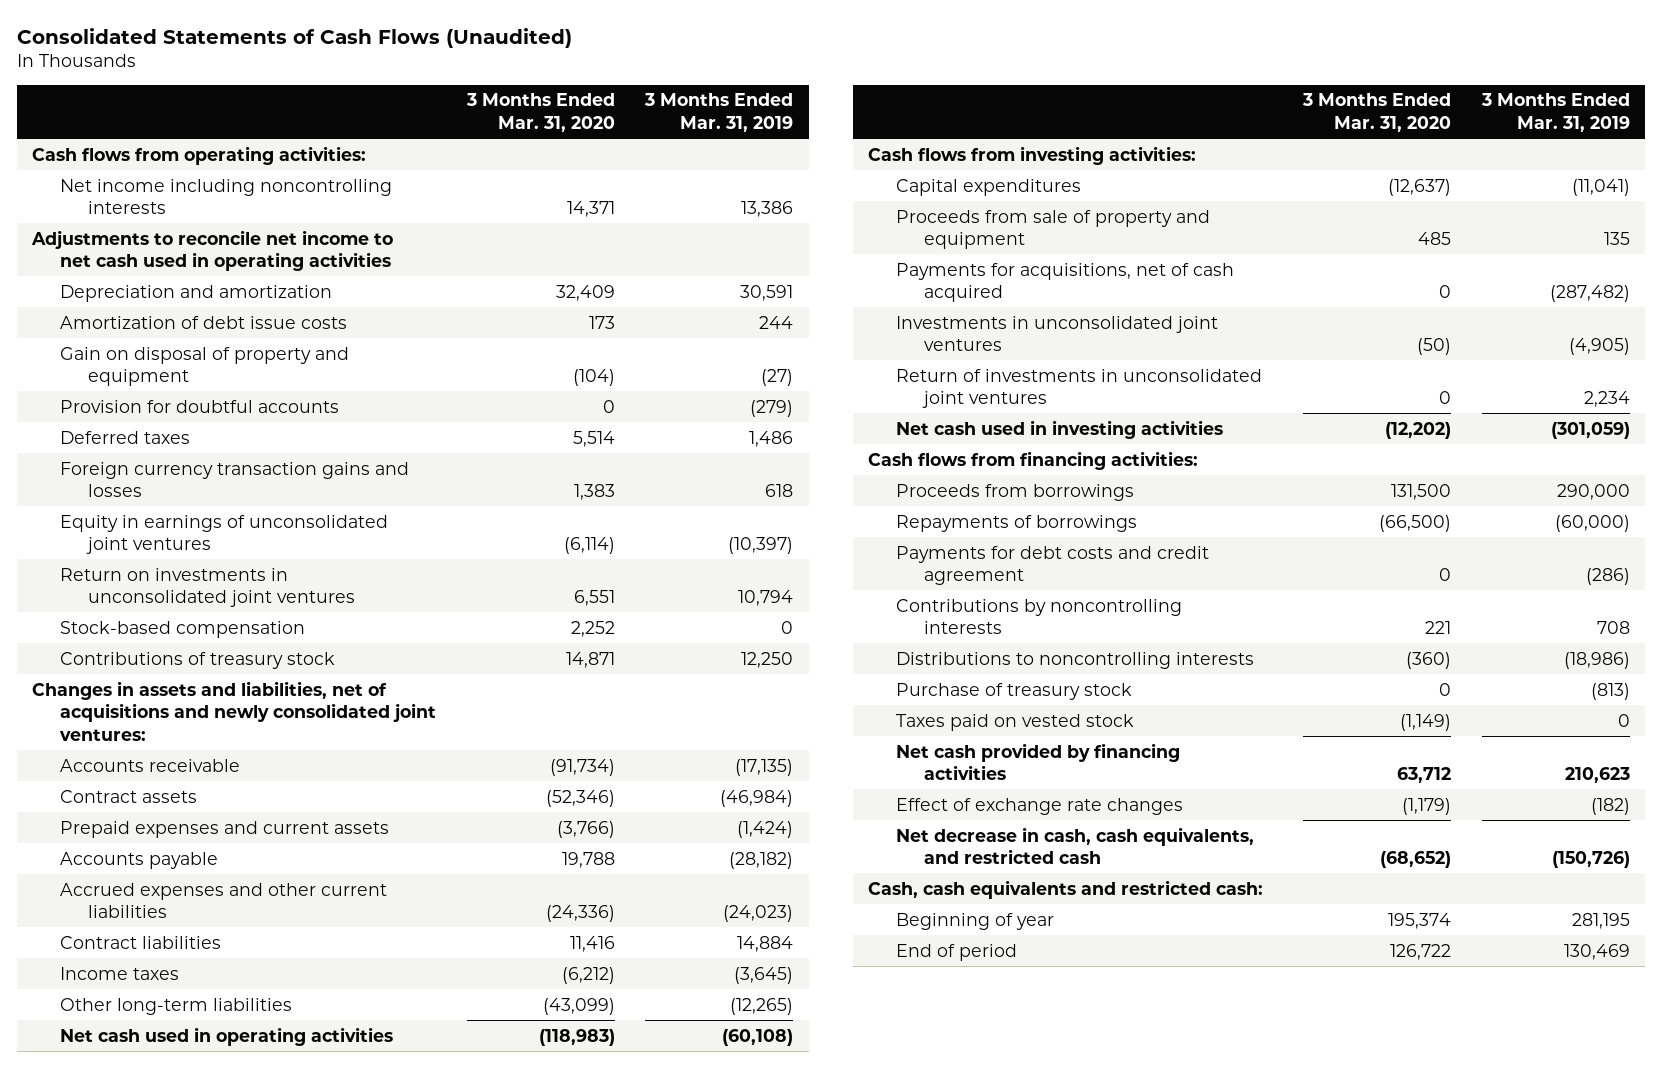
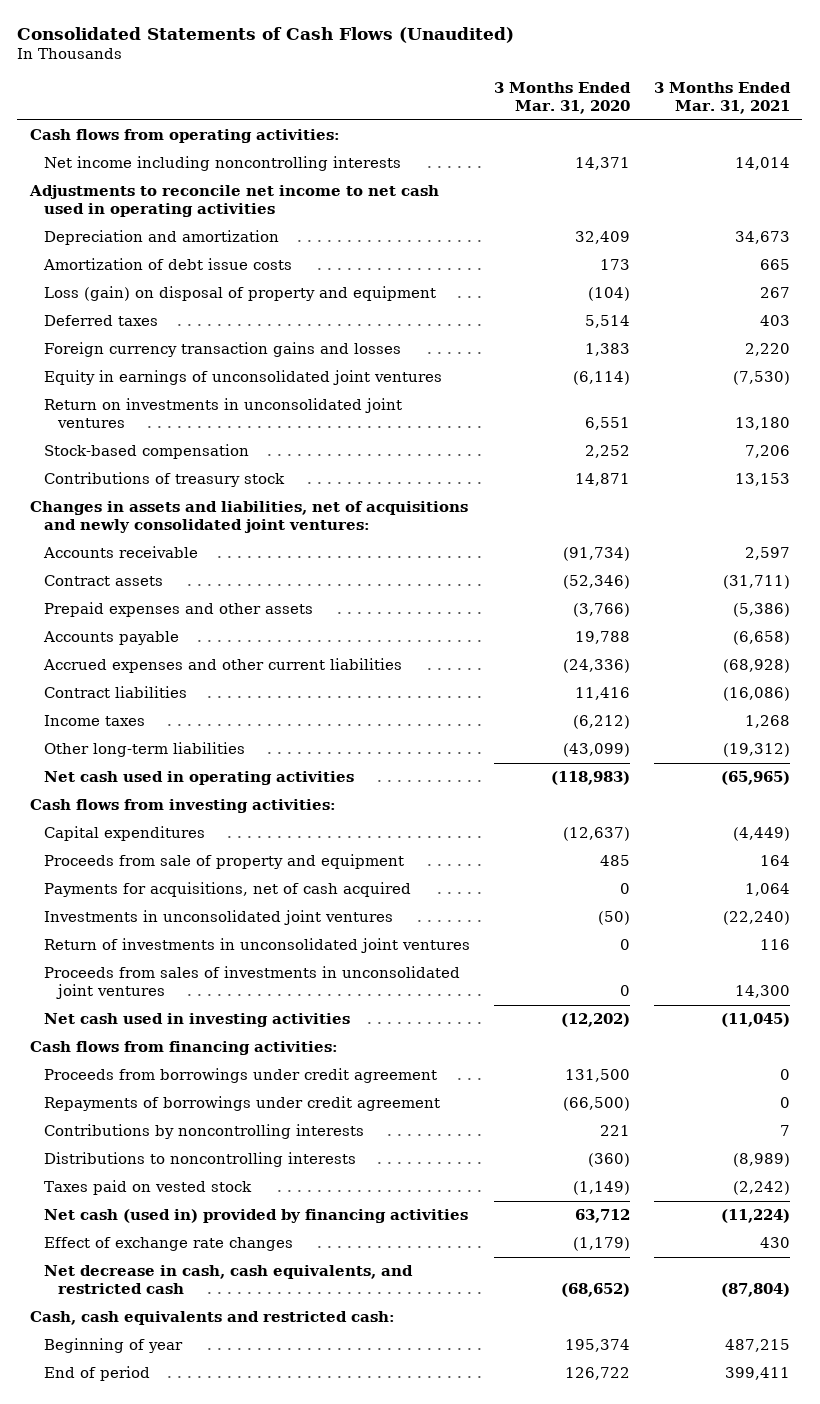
[644,93,794,133] 3 Months Ended Mar. 31, 2019 -> none
none -> [654,81,792,114] 3 Months Ended Mar. 31, 2021
[59,399,339,413] Provision for doubtful accounts -> none
[59,346,349,387] Gain on disposal of property and equipment -> [43,286,436,302] Loss (gain) on disposal of property and equipment
[59,820,389,838] Prepaid expenses and current assets -> [43,602,313,618] Prepaid expenses and other assets
none -> [43,966,460,1000] Proceeds from sales of investments in unconsolidated joint ventures
[896,545,1210,586] Payments for debt costs and credit agreement -> none
[896,483,1135,501] Proceeds from borrowings -> [43,1068,437,1084] Proceeds from borrowings under credit agreement
[896,514,1138,532] Repayments of borrowings -> [43,1096,440,1112] Repayments of borrowings under credit agreement
[896,682,1133,700] Purchase of treasury stock -> none
[896,742,1181,781] Net cash provided by financing activities -> [43,1209,468,1224] Net cash (used in) provided by financing activities

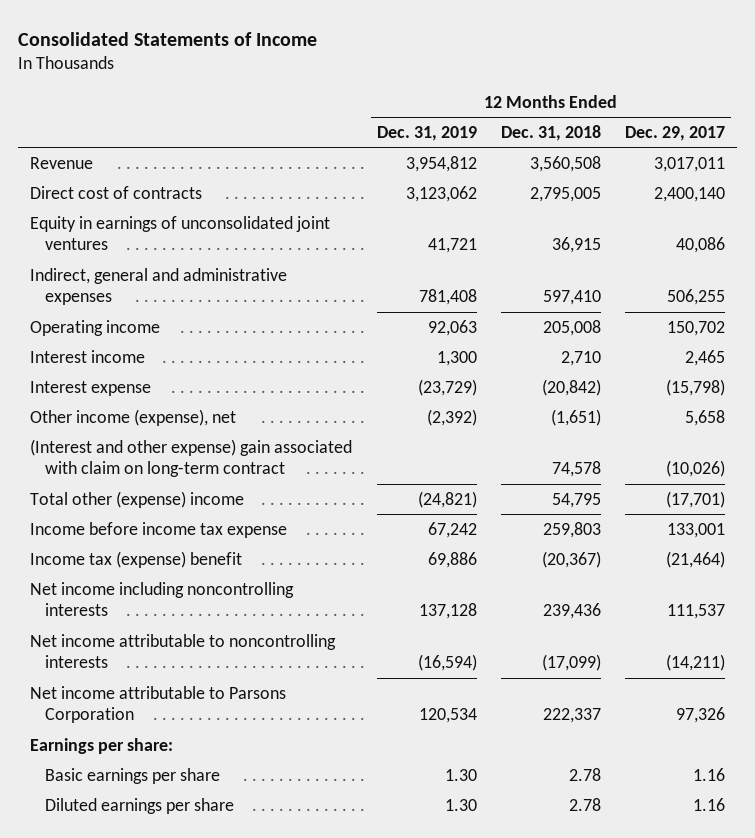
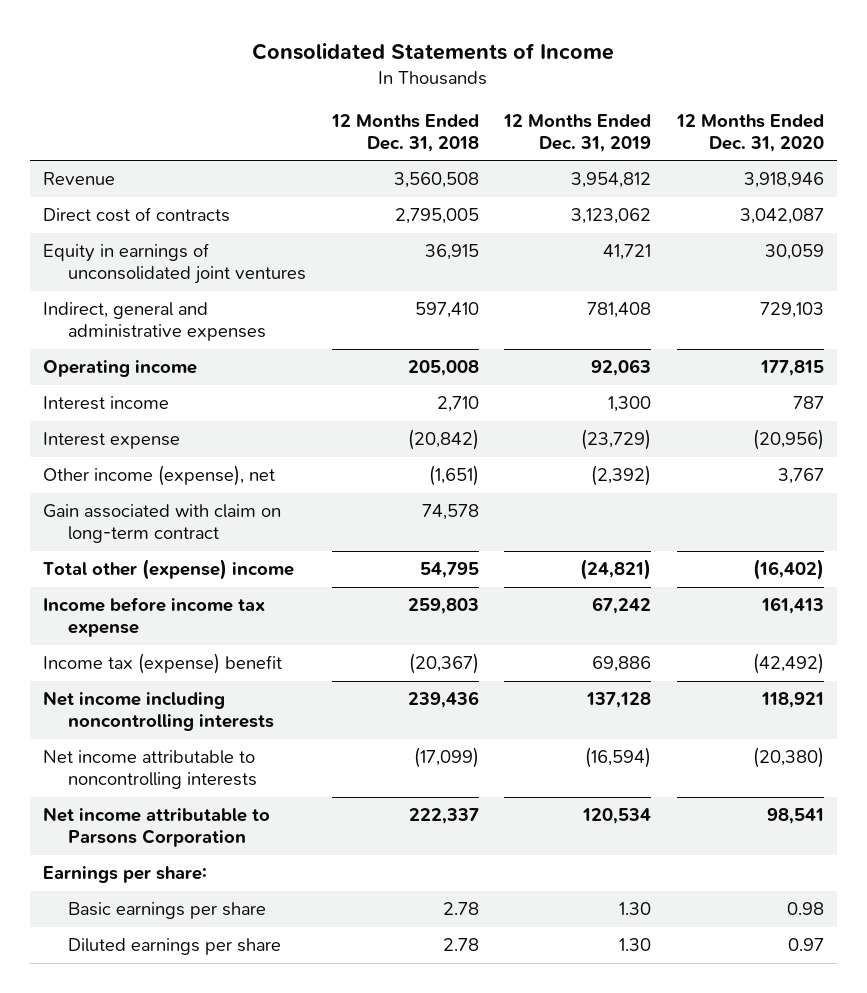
[624,125,725,141] Dec. 29, 2017 -> none
none -> [676,113,825,152] 12 Months Ended Dec. 31, 2020
[30,438,353,478] (Interest and other expense) gain associated with claim on long-term contract -> [42,504,281,544] Gain associated with claim on long-term contract

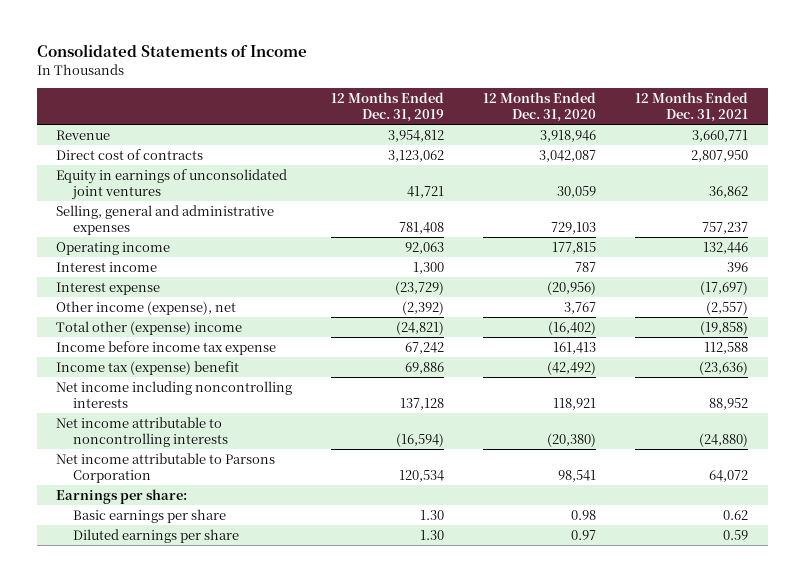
[330,113,479,152] 12 Months Ended Dec. 31, 2018 -> none
none -> [635,91,749,122] 12 Months Ended Dec. 31, 2021
[42,302,266,342] Indirect, general and administrative expenses -> [56,204,275,235] Selling, general and administrative expenses
[42,504,281,544] Gain associated with claim on long-term contract -> none

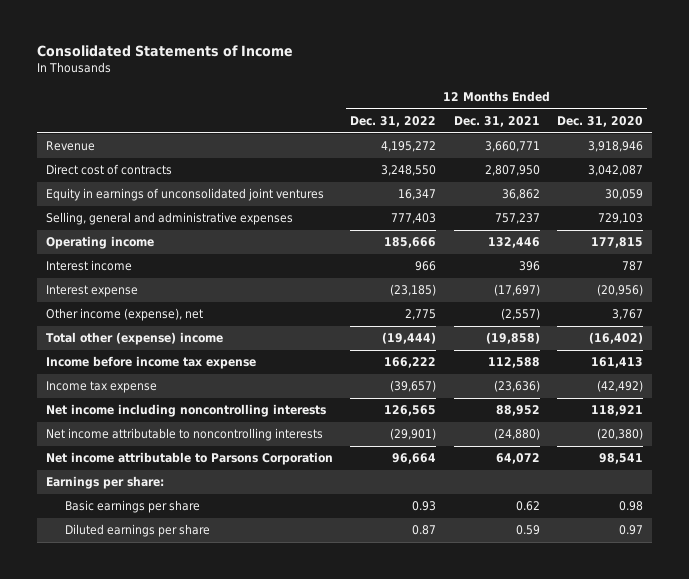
[331,91,445,122] 12 Months Ended Dec. 31, 2019 -> none
none -> [350,115,437,127] Dec. 31, 2022
[56,360,240,375] Income tax (expense) benefit -> [46,381,158,394] Income tax expense

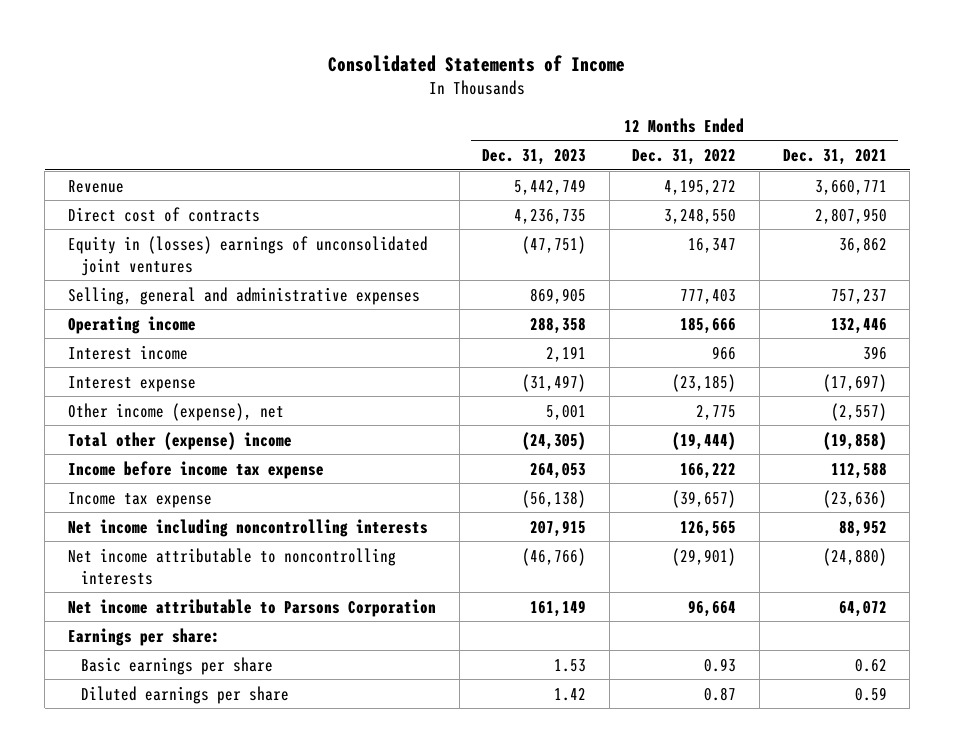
[556,115,643,127] Dec. 31, 2020 -> none
none -> [482,149,587,166] Dec. 31, 2023
[46,188,325,202] Equity in earnings of unconsolidated joint ventures -> [68,235,429,276] Equity in (losses) earnings of unconsolidated joint ventures

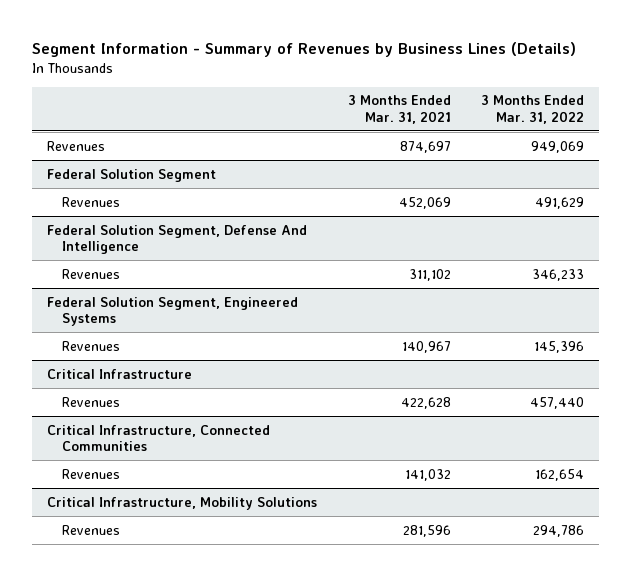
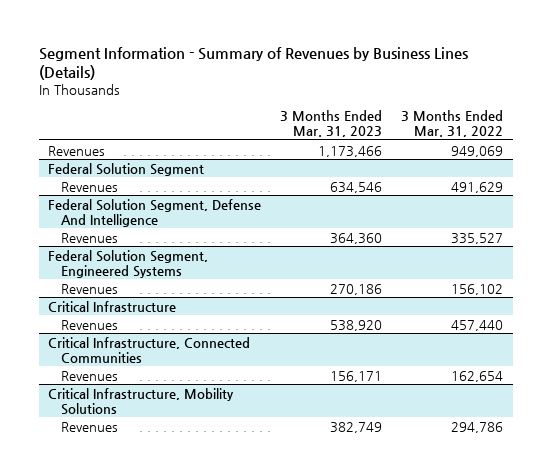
[347,95,451,124] 3 Months Ended Mar. 31, 2021 -> none
none -> [280,110,383,138] 3 Months Ended Mar. 31, 2023
[531,268,584,281] 346,233 -> [451,232,504,244] 335,527
[533,340,584,353] 145,396 -> [451,283,504,295] 156,102

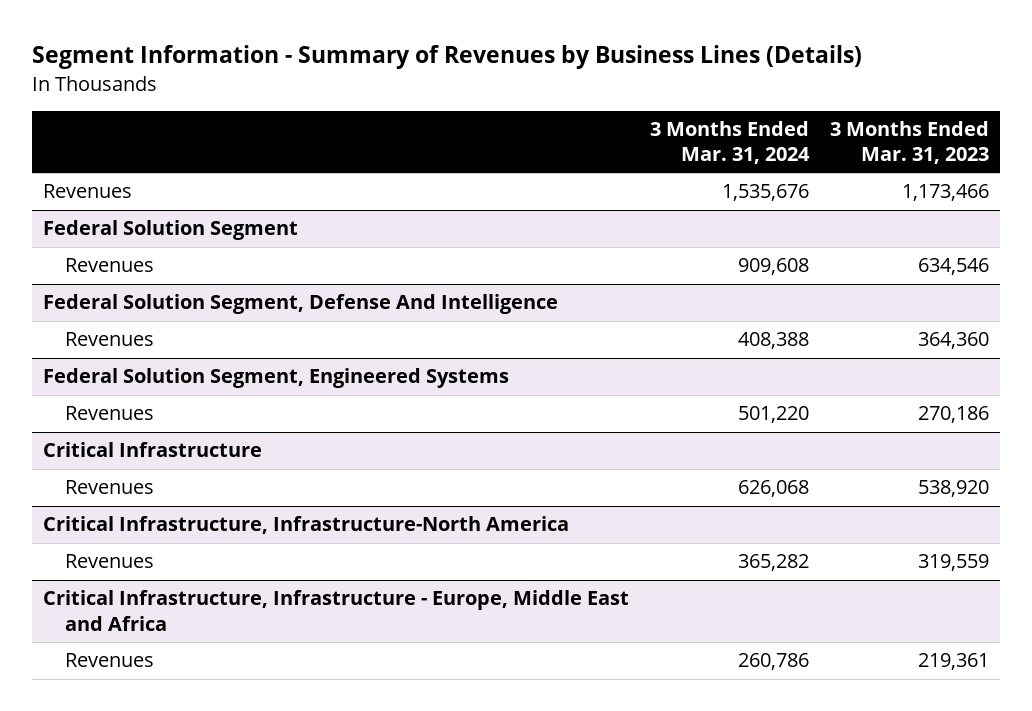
[401,110,504,138] 3 Months Ended Mar. 31, 2022 -> none
none -> [649,121,810,165] 3 Months Ended Mar. 31, 2024
[48,336,251,363] Critical Infrastructure, Connected Communities -> none
[48,387,235,415] Critical Infrastructure, Mobility Solutions -> none
none -> [42,516,569,535] Critical Infrastructure, Infrastructure-North America
[330,370,383,382] 156,171 -> [918,554,990,572] 319,559
none -> [42,590,629,631] Critical Infrastructure, Infrastructure - Europe, Middle East and Africa
[330,421,383,433] 382,749 -> [918,653,990,671] 219,361

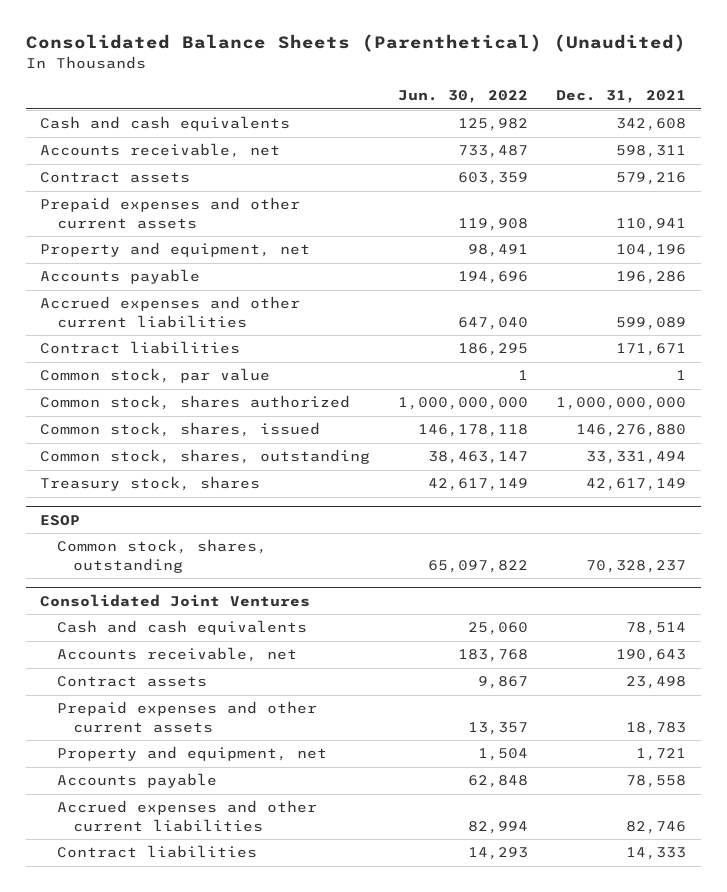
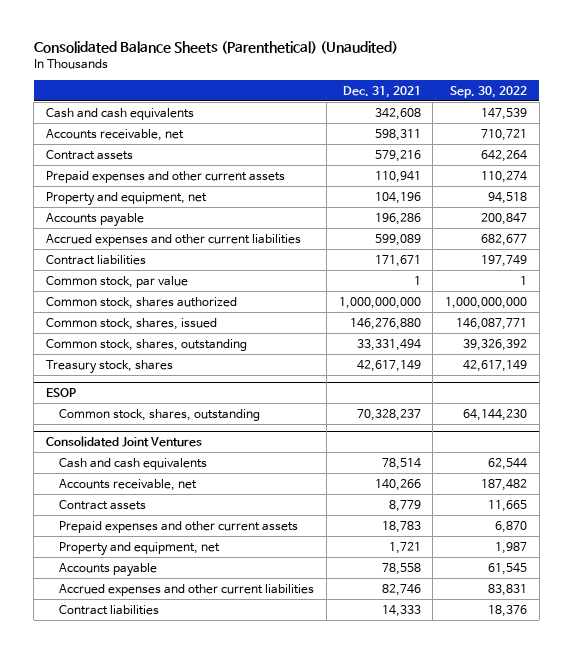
[398,90,529,104] Jun. 30, 2022 -> none
none -> [450,85,528,98] Sep. 30, 2022
[616,649,687,663] 190,643 -> [374,478,421,491] 140,266
[626,676,687,690] 23,498 -> [388,499,421,512] 8,779

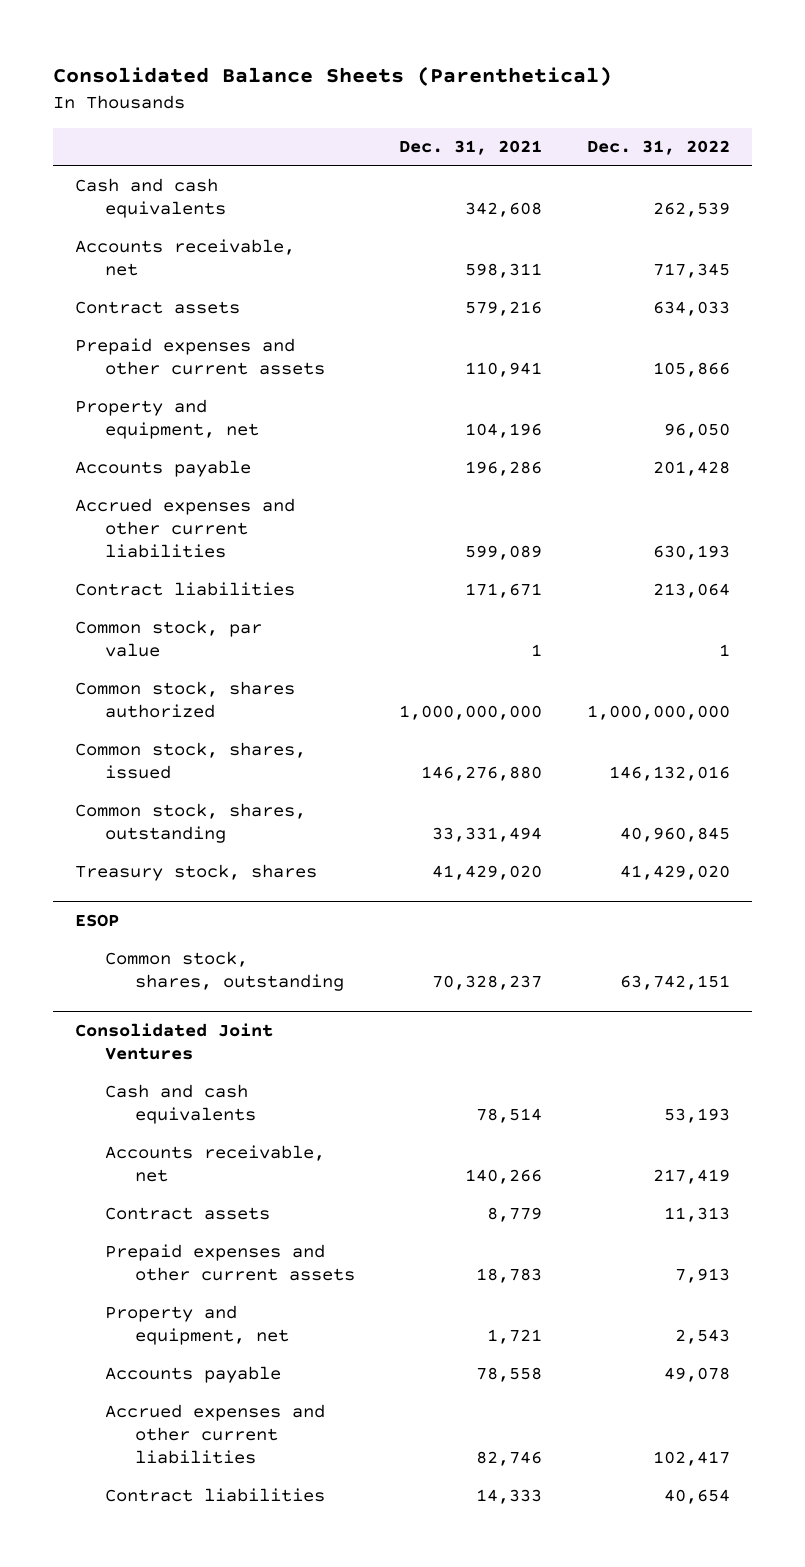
[33,40,398,54] Consolidated Balance Sheets (Parenthetical) (Unaudited) -> [52,66,612,87] Consolidated Balance Sheets (Parenthetical)
[450,85,528,98] Sep. 30, 2022 -> none
none -> [586,140,730,156] Dec. 31, 2022
[356,359,421,372] 42,617,149 -> [432,864,543,880] 41,429,020

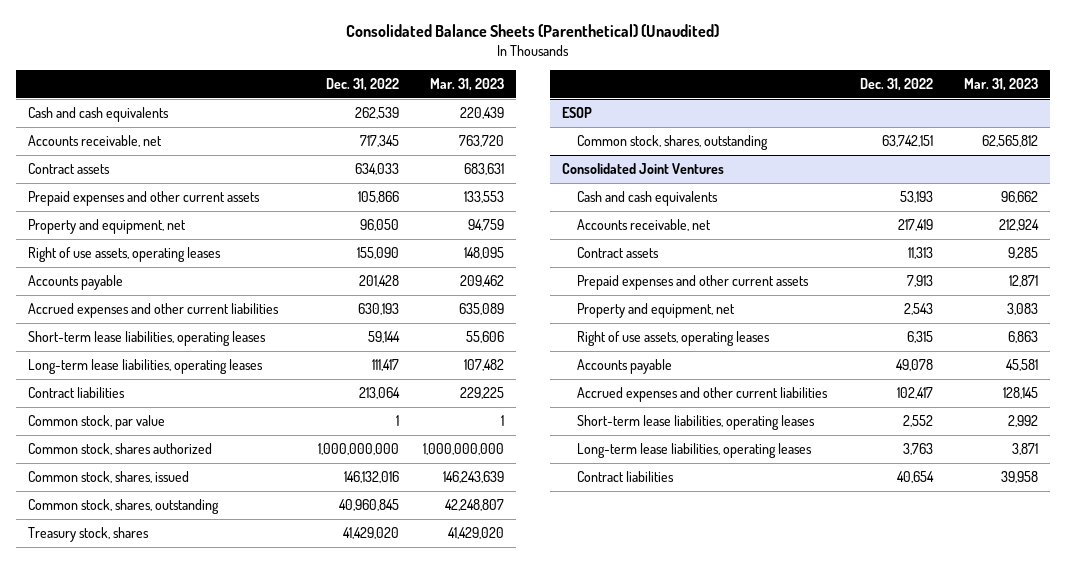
[52,66,612,87] Consolidated Balance Sheets (Parenthetical) -> [346,24,720,38] Consolidated Balance Sheets (Parenthetical) (Unaudited)
[399,140,543,156] Dec. 31, 2021 -> none
none -> [429,77,504,91] Mar. 31, 2023
none -> [28,246,222,262] Right of use assets, operating leases
none -> [28,330,267,346] Short-term lease liabilities, operating leases
none -> [28,358,264,374] Long-term lease liabilities, operating leases
none -> [577,330,771,346] Right of use assets, operating leases
none -> [577,414,816,430] Short-term lease liabilities, operating leases
none -> [577,442,813,458] Long-term lease liabilities, operating leases

